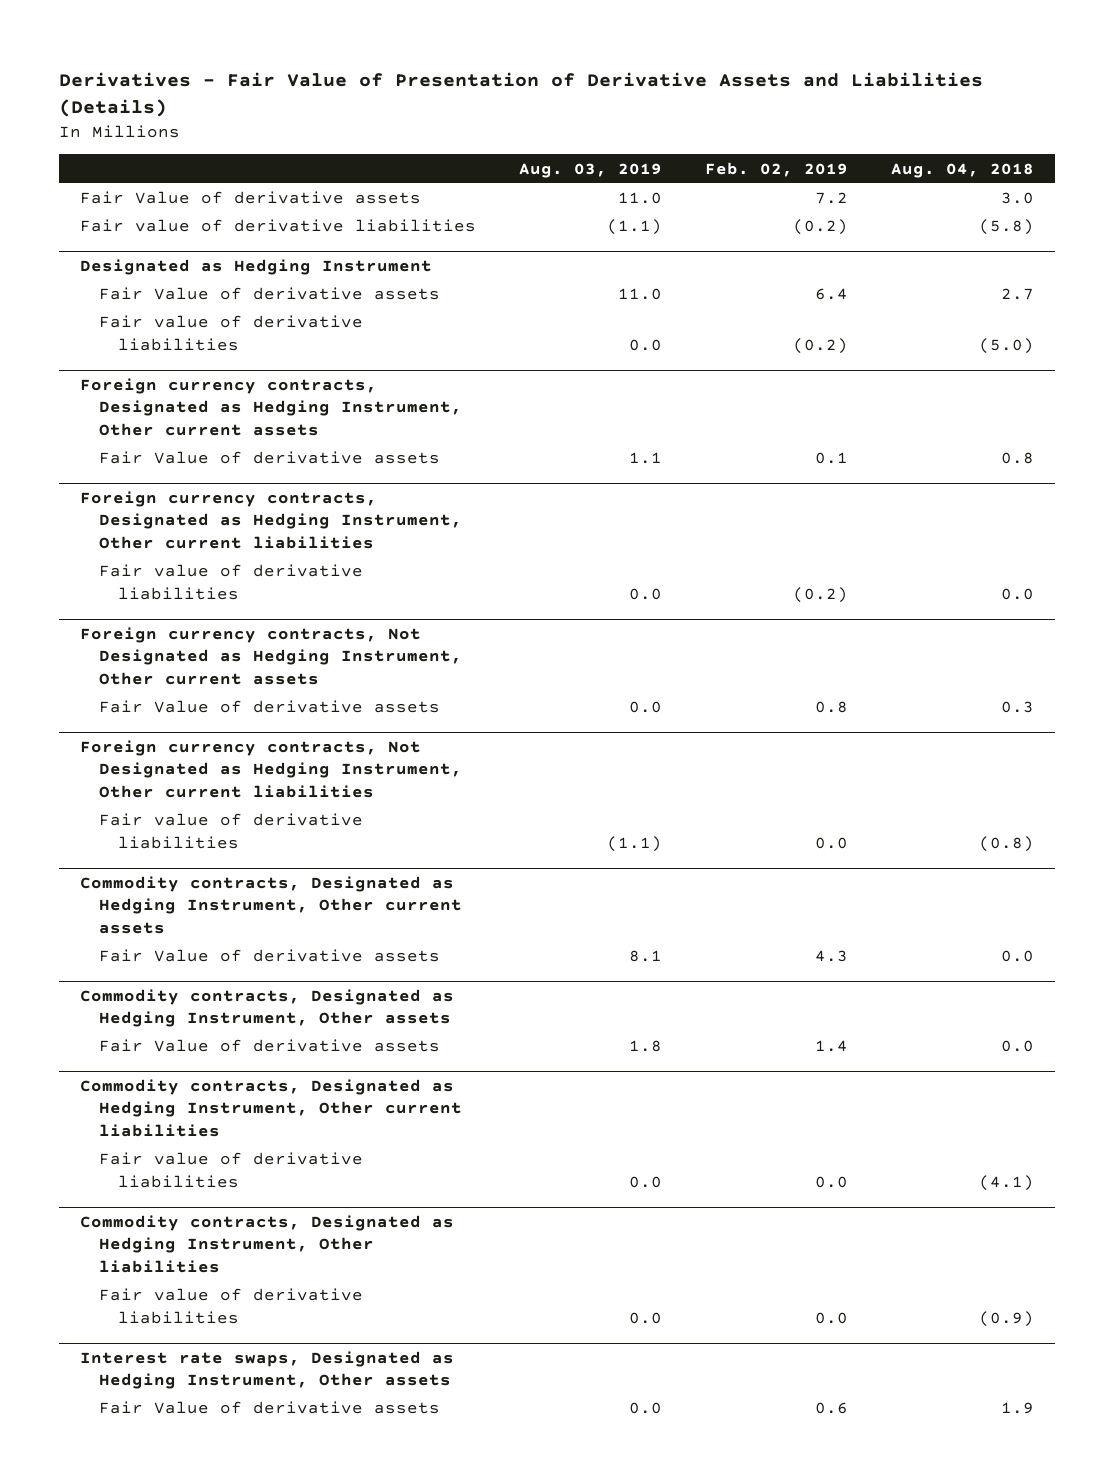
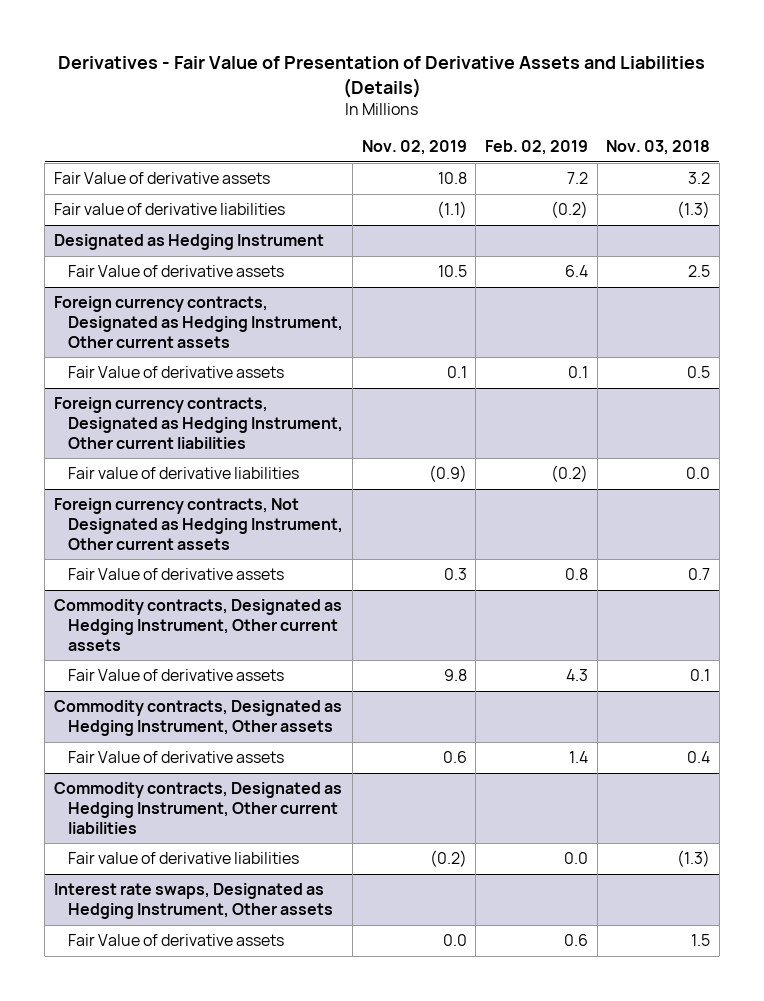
[518,162,662,178] Aug. 03, 2019 -> none
[890,162,1034,178] Aug. 04, 2018 -> none
none -> [361,140,467,156] Nov. 02, 2019
none -> [606,140,711,156] Nov. 03, 2018
[98,315,363,352] Fair value of derivative liabilities -> none
[79,739,462,799] Foreign currency contracts, Not Designated as Hedging Instrument, Other current liabilities -> none
[98,813,363,850] Fair value of derivative liabilities -> none
[79,1214,454,1274] Commodity contracts, Designated as Hedging Instrument, Other liabilities -> none
[98,1288,363,1325] Fair value of derivative liabilities -> none

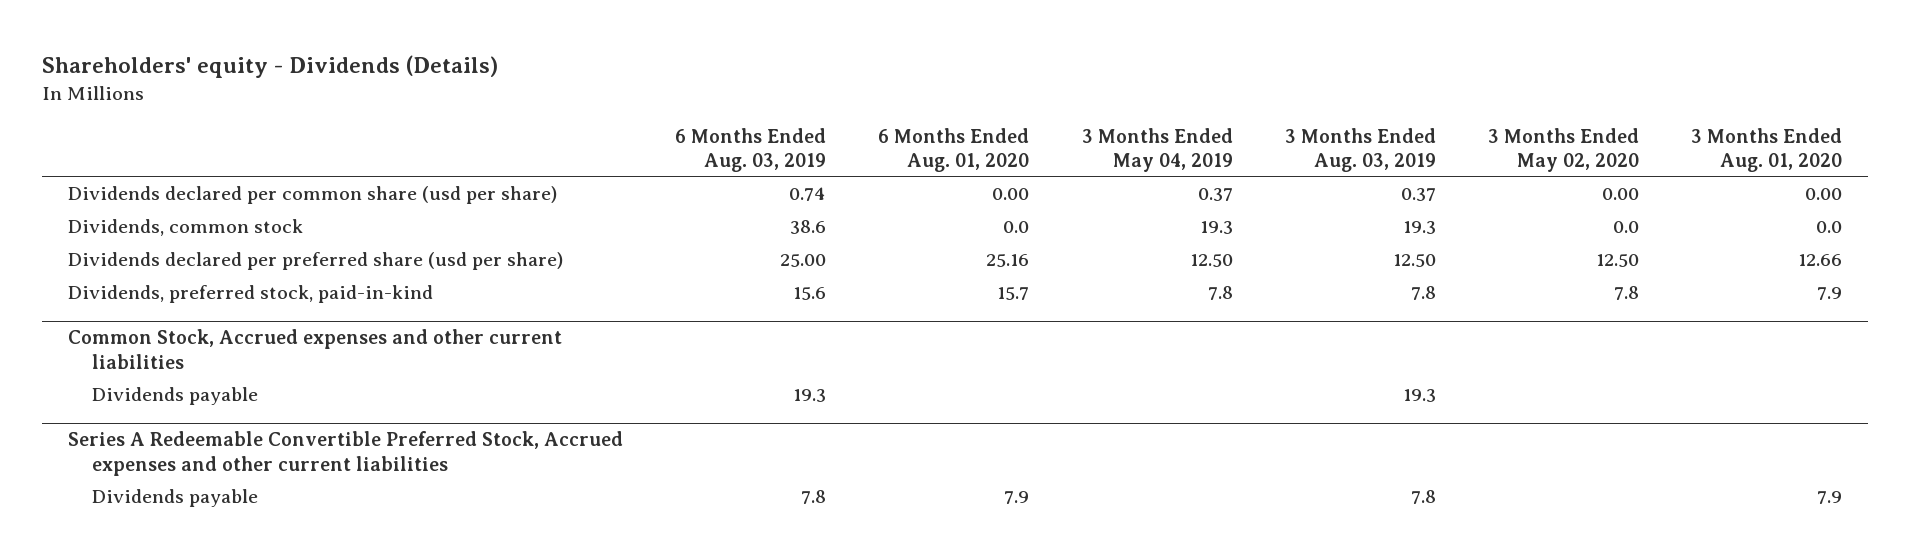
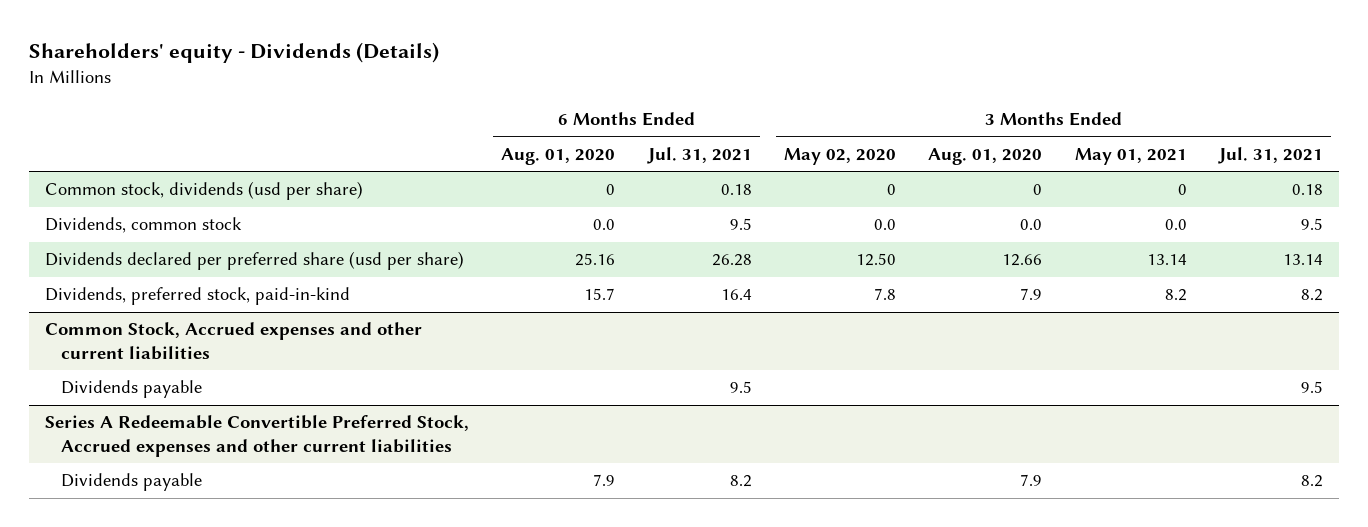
[675,127,827,172] 6 Months Ended Aug. 03, 2019 -> none
[1081,127,1233,172] 3 Months Ended May 04, 2019 -> none
[1284,127,1436,172] 3 Months Ended Aug. 03, 2019 -> none
none -> [646,147,752,165] Jul. 31, 2021
none -> [1074,148,1187,166] May 01, 2021
none -> [1218,147,1324,165] Jul. 31, 2021
[68,186,558,205] Dividends declared per common share (usd per share) -> [45,181,364,201] Common stock, dividends (usd per share)
[992,188,1030,201] 0.00 -> [606,184,616,196] 0
[1601,188,1639,201] 0.00 -> [887,184,897,196] 0
[1804,188,1842,201] 0.00 -> [1033,184,1043,196] 0

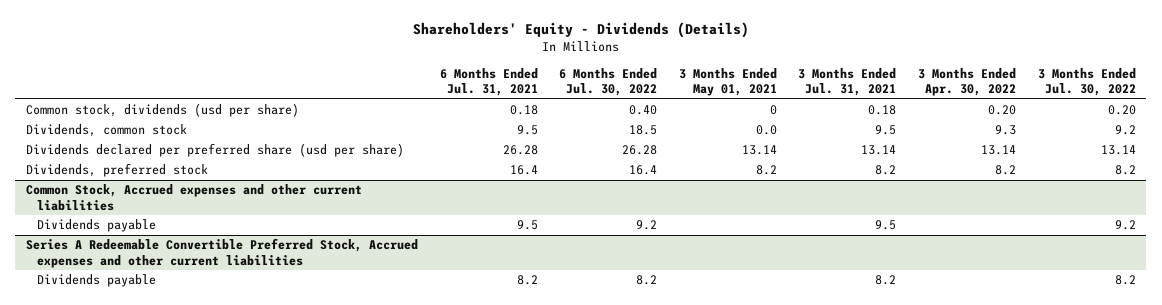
[28,41,439,63] Shareholders' equity - Dividends (Details) -> [412,22,749,39] Shareholders' Equity - Dividends (Details)
[501,148,616,166] Aug. 01, 2020 -> none
[784,148,897,166] May 02, 2020 -> none
[928,148,1043,166] Aug. 01, 2020 -> none
none -> [559,67,658,97] 6 Months Ended Jul. 30, 2022
none -> [917,67,1016,97] 3 Months Ended Apr. 30, 2022
none -> [1037,67,1136,97] 3 Months Ended Jul. 30, 2022
[45,287,351,306] Dividends, preferred stock, paid-in-kind -> [26,163,209,178] Dividends, preferred stock

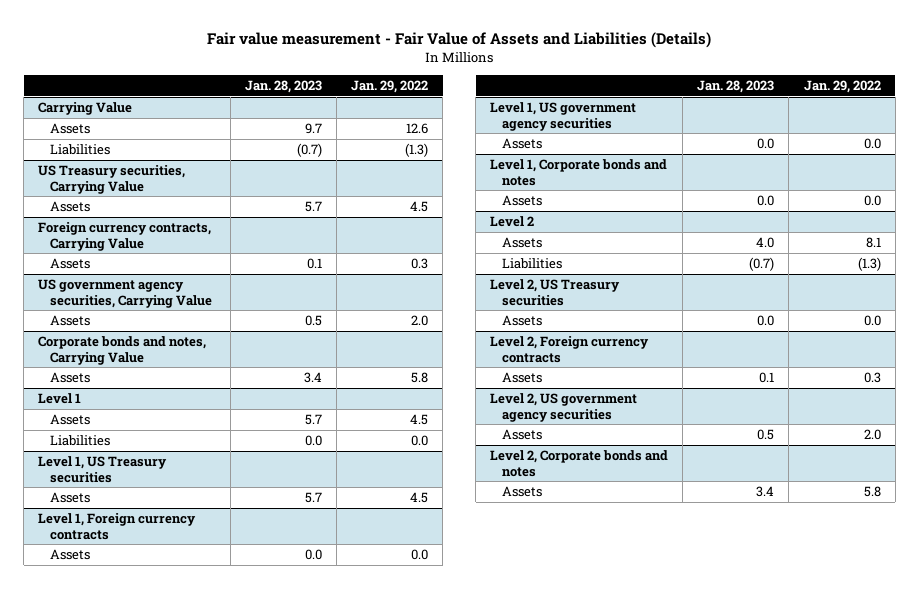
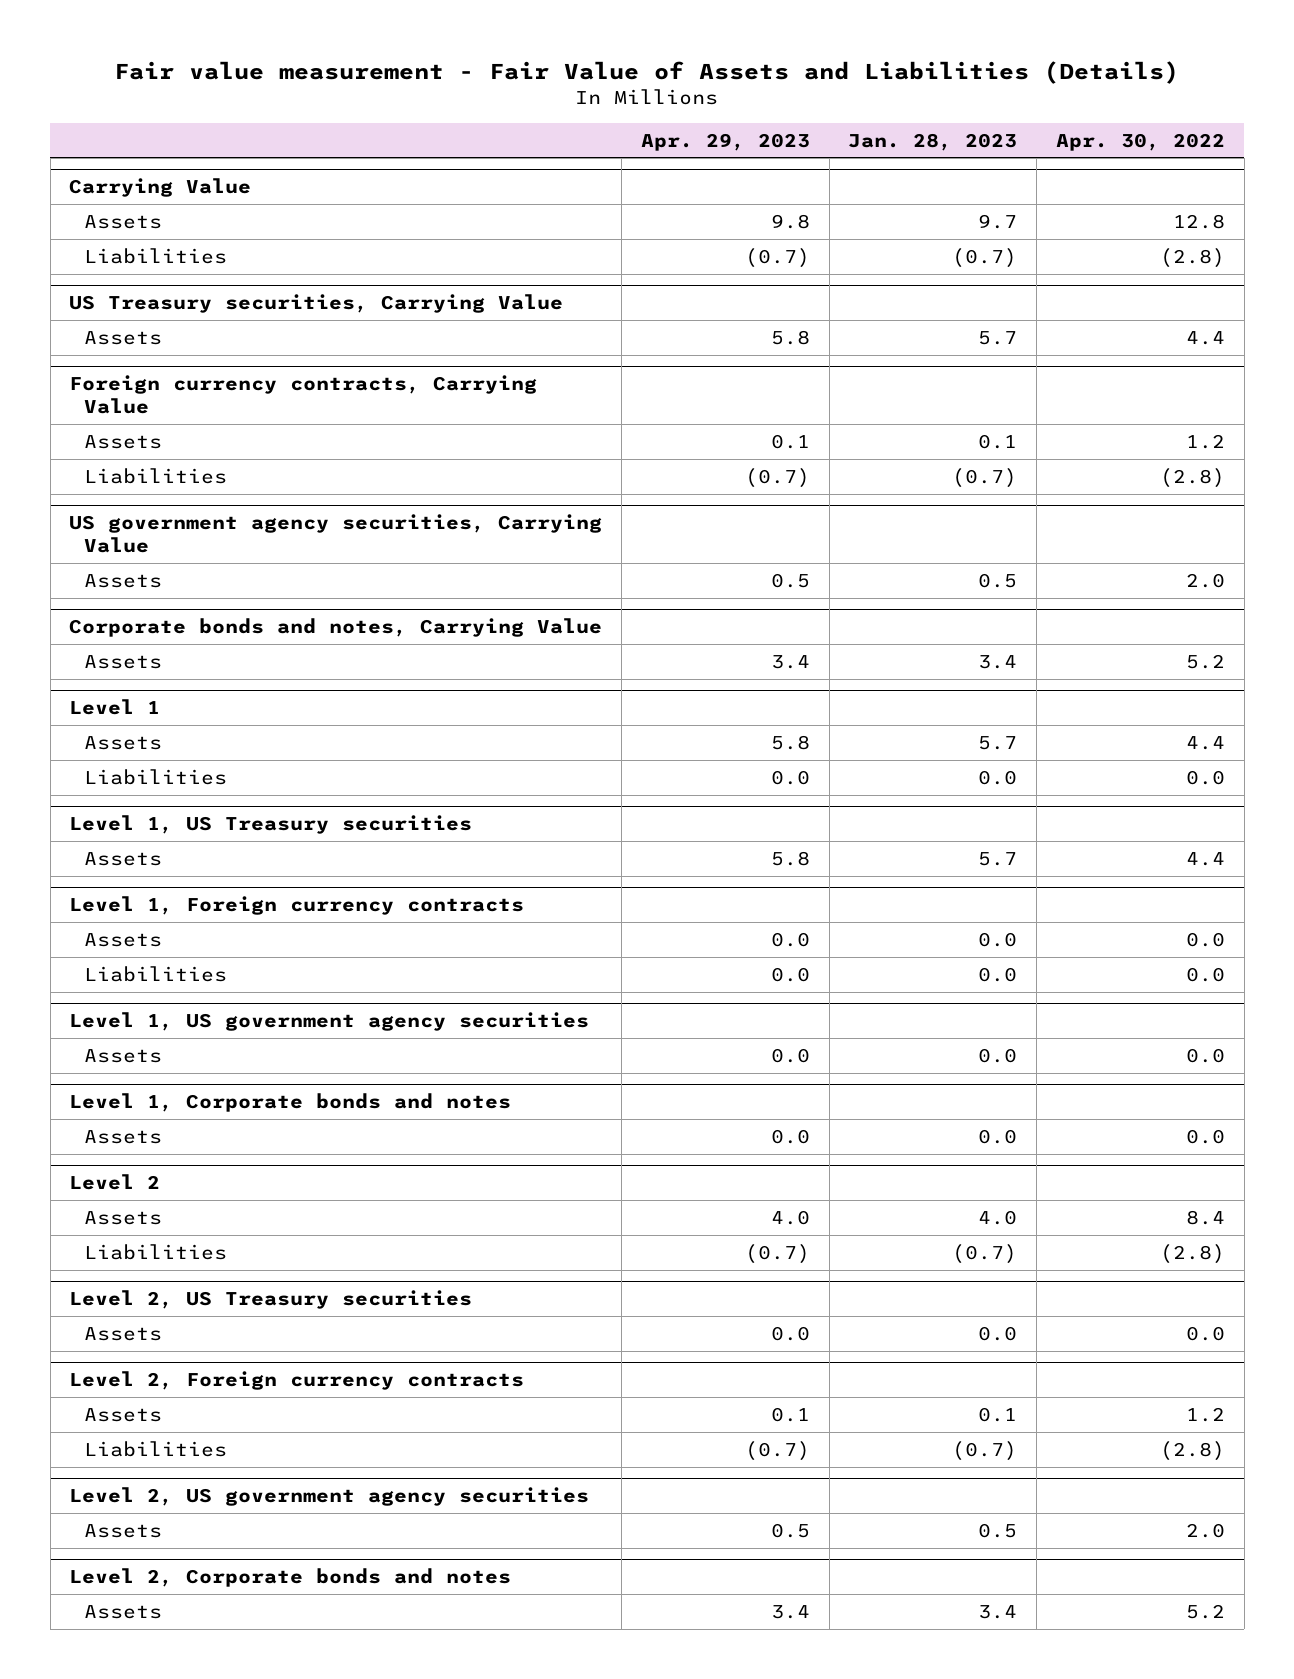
[351,79,429,93] Jan. 29, 2022 -> none
none -> [640,132,810,151] Apr. 29, 2023
none -> [1055,132,1225,151] Apr. 30, 2022
none -> [84,467,228,484] Liabilities
none -> [84,965,228,982] Liabilities
none -> [84,1440,228,1457] Liabilities

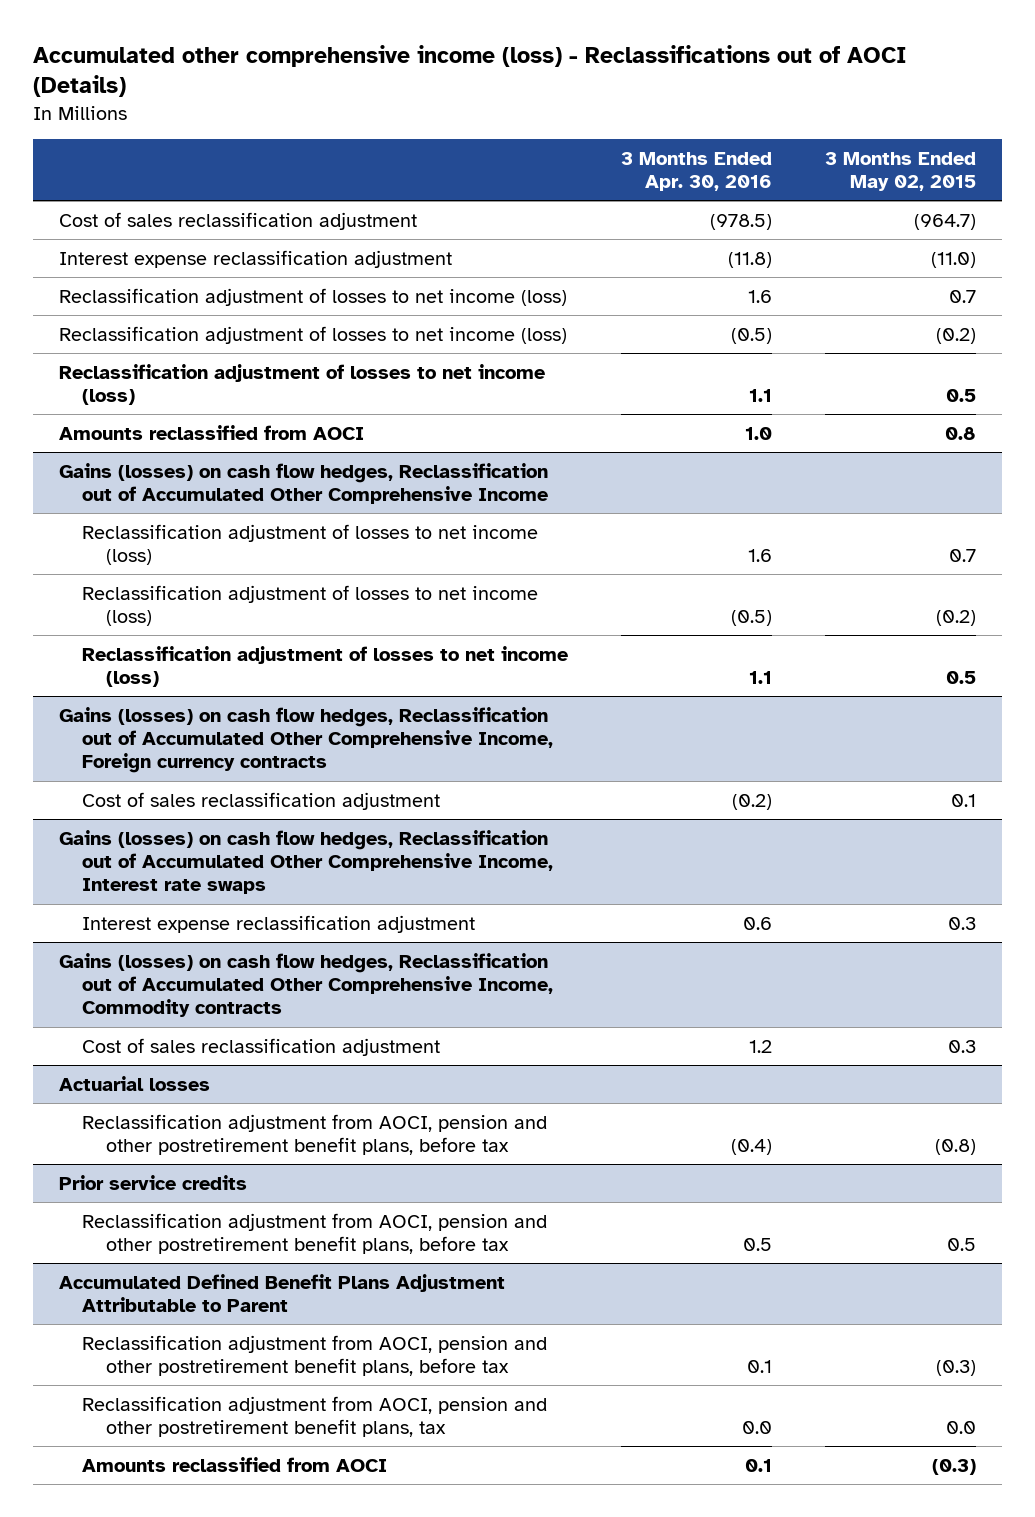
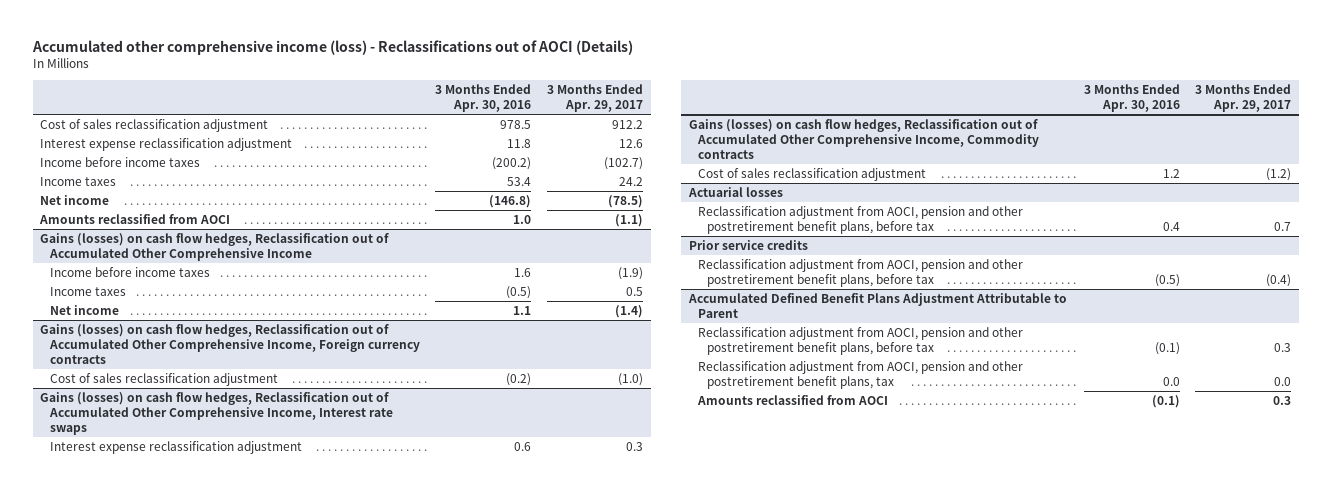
[824,151,976,192] 3 Months Ended May 02, 2015 -> none
none -> [546,84,643,113] 3 Months Ended Apr. 29, 2017
[59,287,568,306] Reclassification adjustment of losses to net income (loss) -> none
[59,325,568,344] Reclassification adjustment of losses to net income (loss) -> none
[59,363,546,405] Reclassification adjustment of losses to net income (loss) -> none
[710,213,773,230] (978.5) -> [500,119,532,129] 978.5
[728,251,773,268] (11.8) -> [507,138,532,148] 11.8
none -> [40,156,201,167] Income before income taxes
none -> [40,176,117,186] Income taxes
none -> [40,194,110,205] Net income
[82,523,539,565] Reclassification adjustment of losses to net income (loss) -> none
[82,584,539,626] Reclassification adjustment of losses to net income (loss) -> none
[82,645,569,687] Reclassification adjustment of losses to net income (loss) -> none
none -> [49,266,210,277] Income before income taxes
none -> [49,286,126,296] Income taxes
none -> [49,304,119,315] Net income
[731,1138,773,1155] (0.4) -> [1162,221,1180,231] 0.4
[743,1237,773,1251] 0.5 -> [1154,273,1180,287] (0.5)
[747,1359,773,1373] 0.1 -> [1154,341,1180,355] (0.1)
[745,1458,773,1472] 0.1 -> [1151,394,1180,408] (0.1)

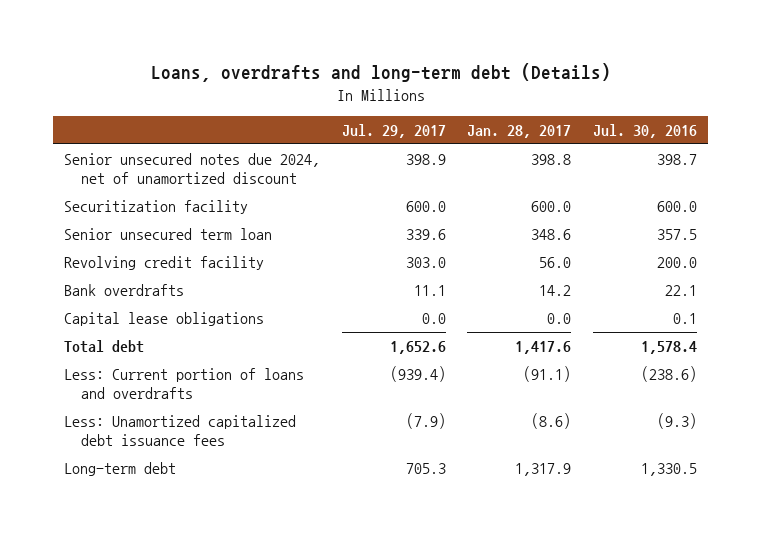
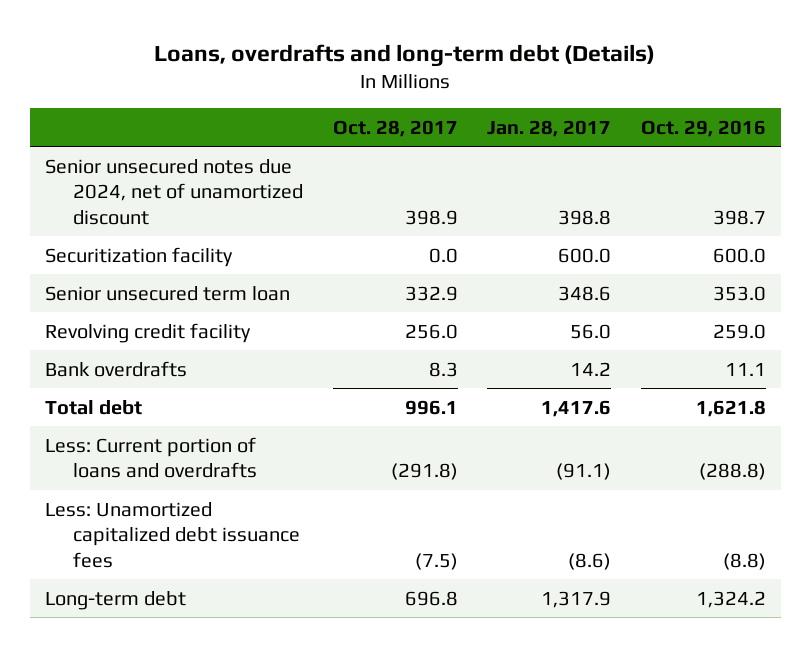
[341,124,446,139] Jul. 29, 2017 -> none
[592,124,697,139] Jul. 30, 2016 -> none
none -> [332,119,458,137] Oct. 28, 2017
none -> [640,119,766,137] Oct. 29, 2016
[64,312,265,327] Capital lease obligations -> none

